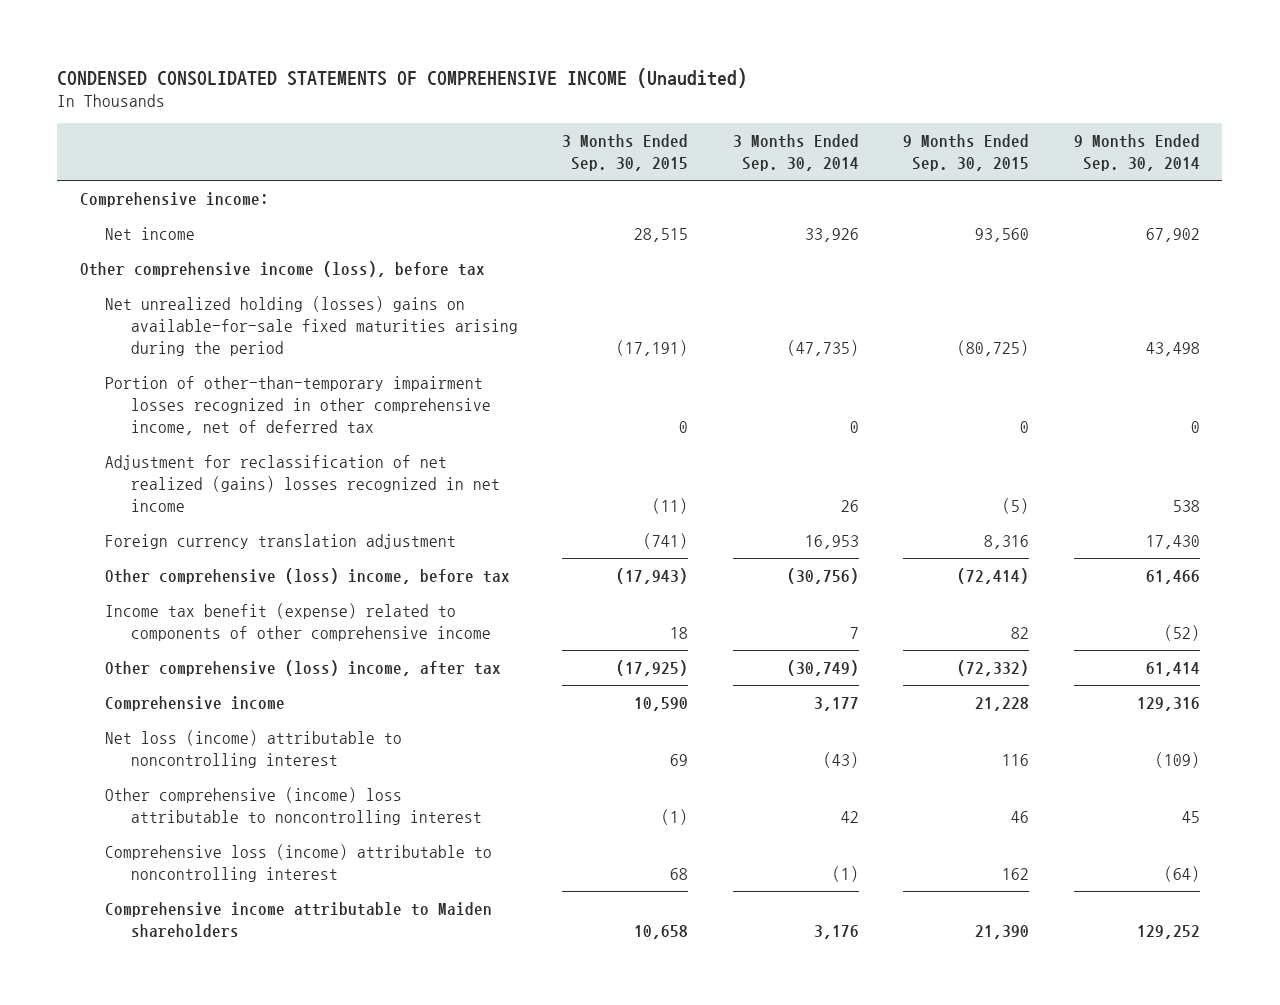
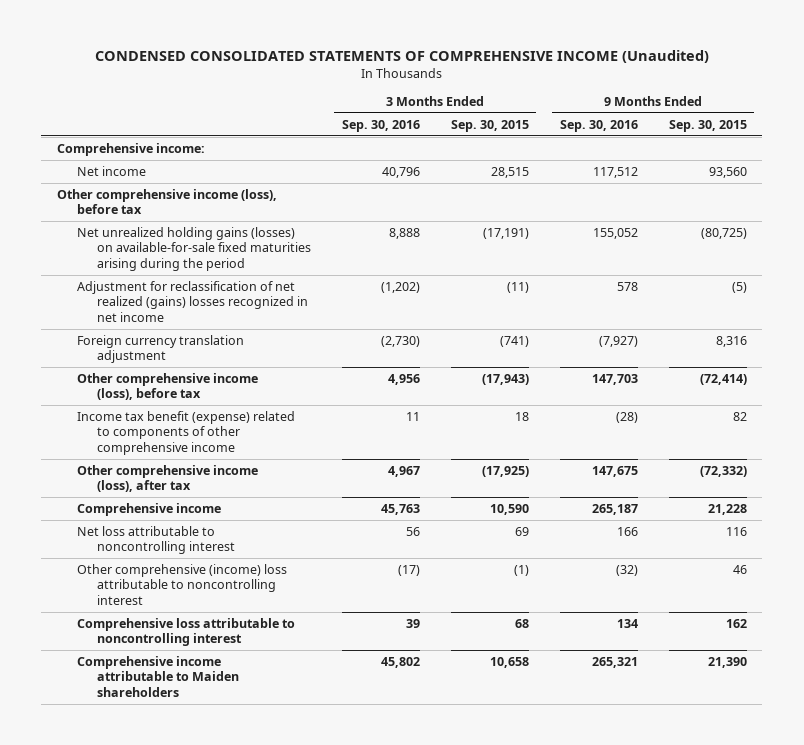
[732,134,859,172] 3 Months Ended Sep. 30, 2014 -> none
[1074,134,1201,172] 9 Months Ended Sep. 30, 2014 -> none
none -> [341,119,420,132] Sep. 30, 2016
none -> [559,119,638,132] Sep. 30, 2016
[105,375,491,435] Portion of other-than-temporary impairment losses recognized in other comprehensive income, net of deferred tax -> none
[105,295,518,356] Net unrealized holding (losses) gains on available-for-sale fixed maturities arising during the period -> [76,226,311,272] Net unrealized holding gains (losses) on available-for-sale fixed maturities arising during the period
[105,567,511,584] Other comprehensive (loss) income, before tax -> [76,372,258,401] Other comprehensive income (loss), before tax
[105,659,502,676] Other comprehensive (loss) income, after tax -> [76,464,258,493] Other comprehensive income (loss), after tax
[105,729,403,768] Net loss (income) attributable to noncontrolling interest -> [76,525,235,555] Net loss attributable to noncontrolling interest
[105,843,493,882] Comprehensive loss (income) attributable to noncontrolling interest -> [76,617,295,647] Comprehensive loss attributable to noncontrolling interest

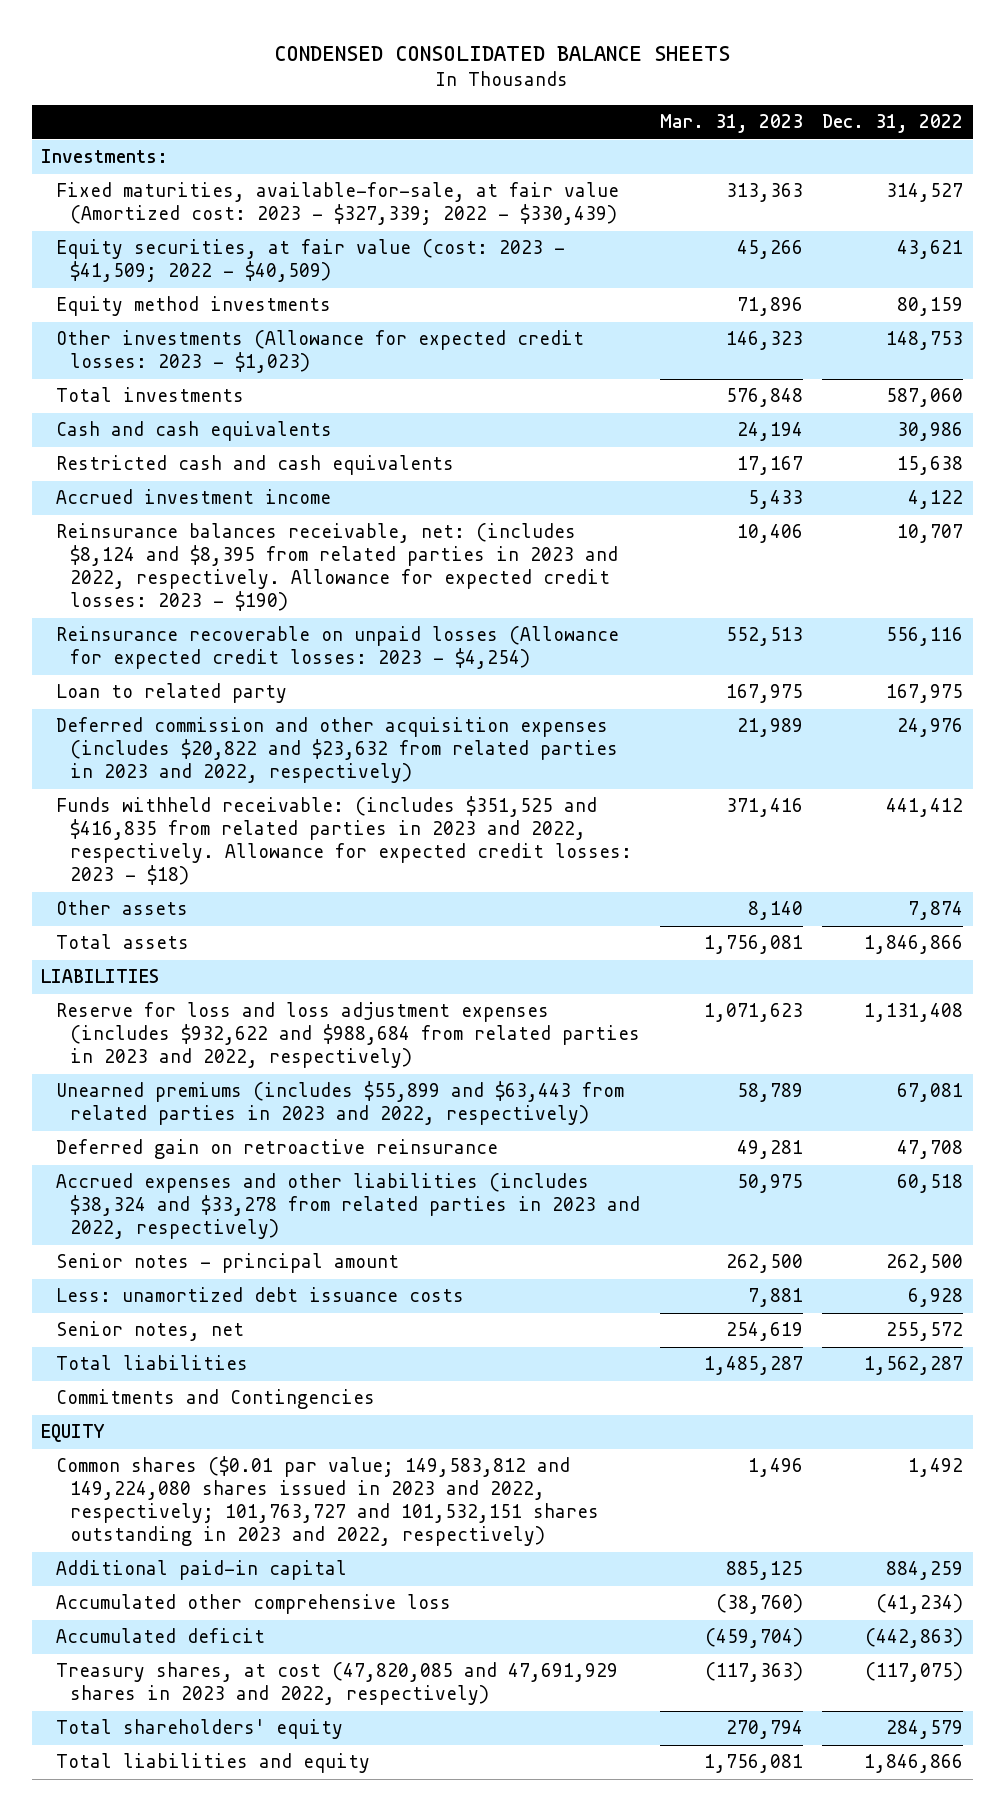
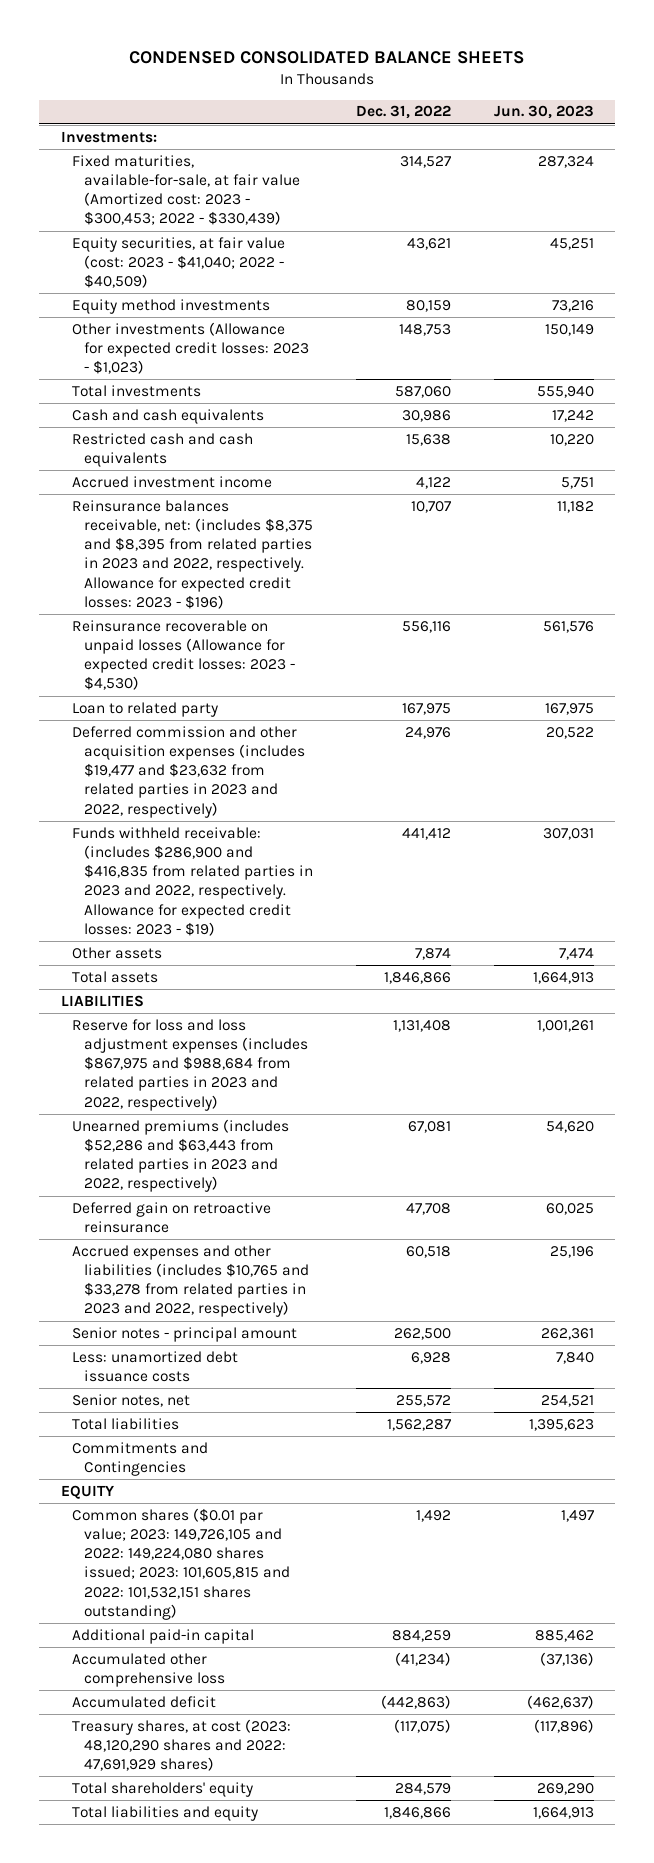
[659,114,803,134] Mar. 31, 2023 -> none
none -> [493,105,594,120] Jun. 30, 2023
[55,182,619,226] Fixed maturities, available-for-sale, at fair value (Amortized cost: 2023 - $327,339; 2022 - $330,439) -> [72,154,300,226] Fixed maturities, available-for-sale, at fair value (Amortized cost: 2023 - $300,453; 2022 - $330,439)
[55,239,565,283] Equity securities, at fair value (cost: 2023 - $41,509; 2022 - $40,509) -> [72,236,286,289] Equity securities, at fair value (cost: 2023 - $41,040; 2022 - $40,509)
[55,523,619,612] Reinsurance balances receivable, net: (includes $8,124 and $8,395 from related parties in 2023 and 2022, respectively. Allowance for expected credit losses: 2023 - $190) -> [72,499,313,609] Reinsurance balances receivable, net: (includes $8,375 and $8,395 from related parties in 2023 and 2022, respectively. Allowance for expected credit losses: 2023 - $196)
[55,626,619,670] Reinsurance recoverable on unpaid losses (Allowance for expected credit losses: 2023 - $4,254) -> [72,619,295,691] Reinsurance recoverable on unpaid losses (Allowance for expected credit losses: 2023 - $4,530)
[55,717,619,784] Deferred commission and other acquisition expenses (includes $20,822 and $23,632 from related parties in 2023 and 2022, respectively) -> [72,725,305,818] Deferred commission and other acquisition expenses (includes $19,477 and $23,632 from related parties in 2023 and 2022, respectively)
[55,796,633,886] Funds withheld receivable: (includes $351,525 and $416,835 from related parties in 2023 and 2022, respectively. Allowance for expected credit losses: 2023 - $18) -> [72,826,313,936] Funds withheld receivable: (includes $286,900 and $416,835 from related parties in 2023 and 2022, respectively. Allowance for expected credit losses: 2023 - $19)
[55,1002,641,1069] Reserve for loss and loss adjustment expenses (includes $932,622 and $988,684 from related parties in 2023 and 2022, respectively) -> [72,1018,308,1111] Reserve for loss and loss adjustment expenses (includes $867,975 and $988,684 from related parties in 2023 and 2022, respectively)
[55,1081,624,1126] Unearned premiums (includes $55,899 and $63,443 from related parties in 2023 and 2022, respectively) -> [72,1118,290,1193] Unearned premiums (includes $52,286 and $63,443 from related parties in 2023 and 2022, respectively)
[55,1173,641,1240] Accrued expenses and other liabilities (includes $38,324 and $33,278 from related parties in 2023 and 2022, respectively) -> [72,1244,309,1318] Accrued expenses and other liabilities (includes $10,765 and $33,278 from related parties in 2023 and 2022, respectively)
[55,1456,600,1547] Common shares ($0.01 par value; 149,583,812 and 149,224,080 shares issued in 2023 and 2022, respectively; 101,763,727 and 101,532,151 shares outstanding in 2023 and 2022, respectively) -> [72,1507,290,1620] Common shares ($0.01 par value; 2023: 149,726,105 and 2022: 149,224,080 shares issued; 2023: 101,605,815 and 2022: 101,532,151 shares outstanding)
[55,1662,618,1706] Treasury shares, at cost (47,820,085 and 47,691,929 shares in 2023 and 2022, respectively) -> [72,1718,292,1772] Treasury shares, at cost (2023: 48,120,290 shares and 2022: 47,691,929 shares)

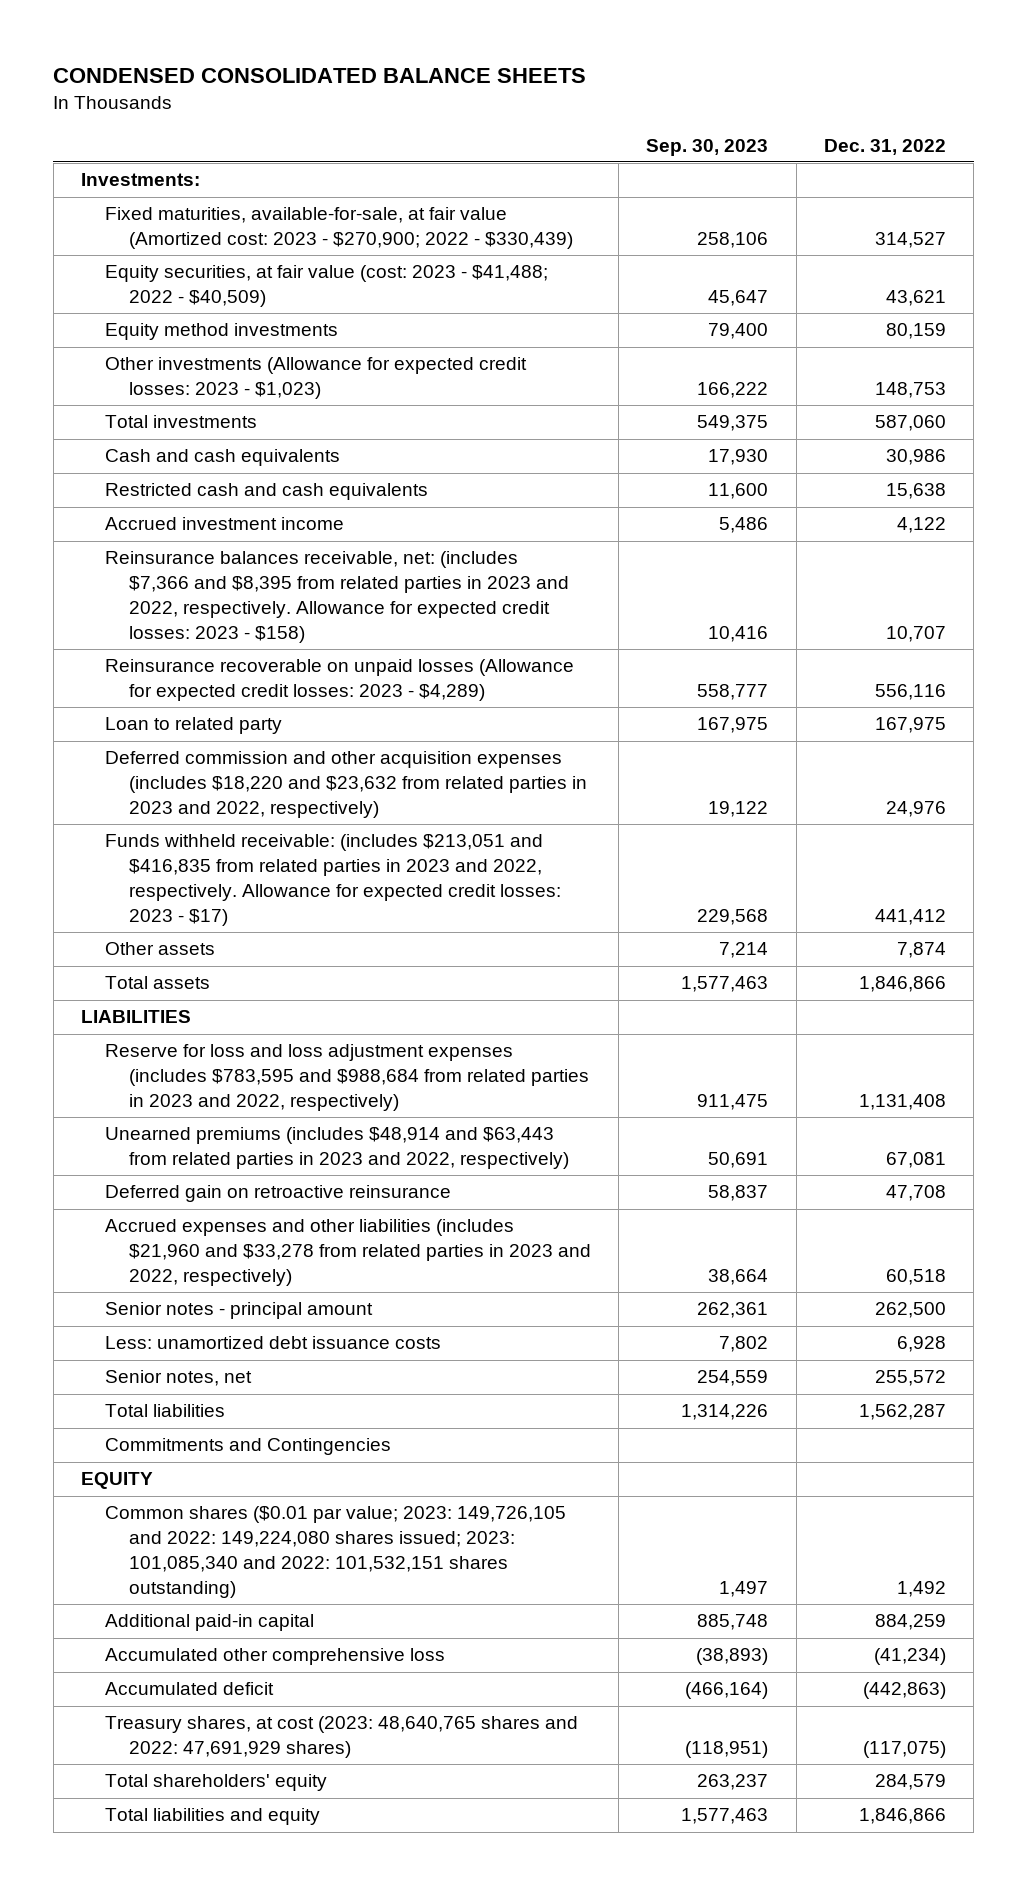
[493,105,594,120] Jun. 30, 2023 -> none
none -> [646,138,769,156] Sep. 30, 2023
[72,154,300,226] Fixed maturities, available-for-sale, at fair value (Amortized cost: 2023 - $300,453; 2022 - $330,439) -> [104,207,573,250] Fixed maturities, available-for-sale, at fair value (Amortized cost: 2023 - $270,900; 2022 - $330,439)
[72,236,286,289] Equity securities, at fair value (cost: 2023 - $41,040; 2022 - $40,509) -> [104,265,548,308] Equity securities, at fair value (cost: 2023 - $41,488; 2022 - $40,509)
[72,499,313,609] Reinsurance balances receivable, net: (includes $8,375 and $8,395 from related parties in 2023 and 2022, respectively. Allowance for expected credit losses: 2023 - $196) -> [104,551,569,643] Reinsurance balances receivable, net: (includes $7,366 and $8,395 from related parties in 2023 and 2022, respectively. Allowance for expected credit losses: 2023 - $158)
[72,619,295,691] Reinsurance recoverable on unpaid losses (Allowance for expected credit losses: 2023 - $4,530) -> [104,659,574,702] Reinsurance recoverable on unpaid losses (Allowance for expected credit losses: 2023 - $4,289)
[72,725,305,818] Deferred commission and other acquisition expenses (includes $19,477 and $23,632 from related parties in 2023 and 2022, respectively) -> [104,751,587,818] Deferred commission and other acquisition expenses (includes $18,220 and $23,632 from related parties in 2023 and 2022, respectively)
[72,826,313,936] Funds withheld receivable: (includes $286,900 and $416,835 from related parties in 2023 and 2022, respectively. Allowance for expected credit losses: 2023 - $19) -> [104,834,561,926] Funds withheld receivable: (includes $213,051 and $416,835 from related parties in 2023 and 2022, respectively. Allowance for expected credit losses: 2023 - $17)
[72,1018,308,1111] Reserve for loss and loss adjustment expenses (includes $867,975 and $988,684 from related parties in 2023 and 2022, respectively) -> [104,1044,589,1111] Reserve for loss and loss adjustment expenses (includes $783,595 and $988,684 from related parties in 2023 and 2022, respectively)
[72,1118,290,1193] Unearned premiums (includes $52,286 and $63,443 from related parties in 2023 and 2022, respectively) -> [104,1127,569,1170] Unearned premiums (includes $48,914 and $63,443 from related parties in 2023 and 2022, respectively)
[72,1244,309,1318] Accrued expenses and other liabilities (includes $10,765 and $33,278 from related parties in 2023 and 2022, respectively) -> [104,1219,591,1286] Accrued expenses and other liabilities (includes $21,960 and $33,278 from related parties in 2023 and 2022, respectively)
[72,1507,290,1620] Common shares ($0.01 par value; 2023: 149,726,105 and 2022: 149,224,080 shares issued; 2023: 101,605,815 and 2022: 101,532,151 shares outstanding) -> [104,1506,566,1598] Common shares ($0.01 par value; 2023: 149,726,105 and 2022: 149,224,080 shares issued; 2023: 101,085,340 and 2022: 101,532,151 shares outstanding)
[72,1718,292,1772] Treasury shares, at cost (2023: 48,120,290 shares and 2022: 47,691,929 shares) -> [104,1716,578,1759] Treasury shares, at cost (2023: 48,640,765 shares and 2022: 47,691,929 shares)

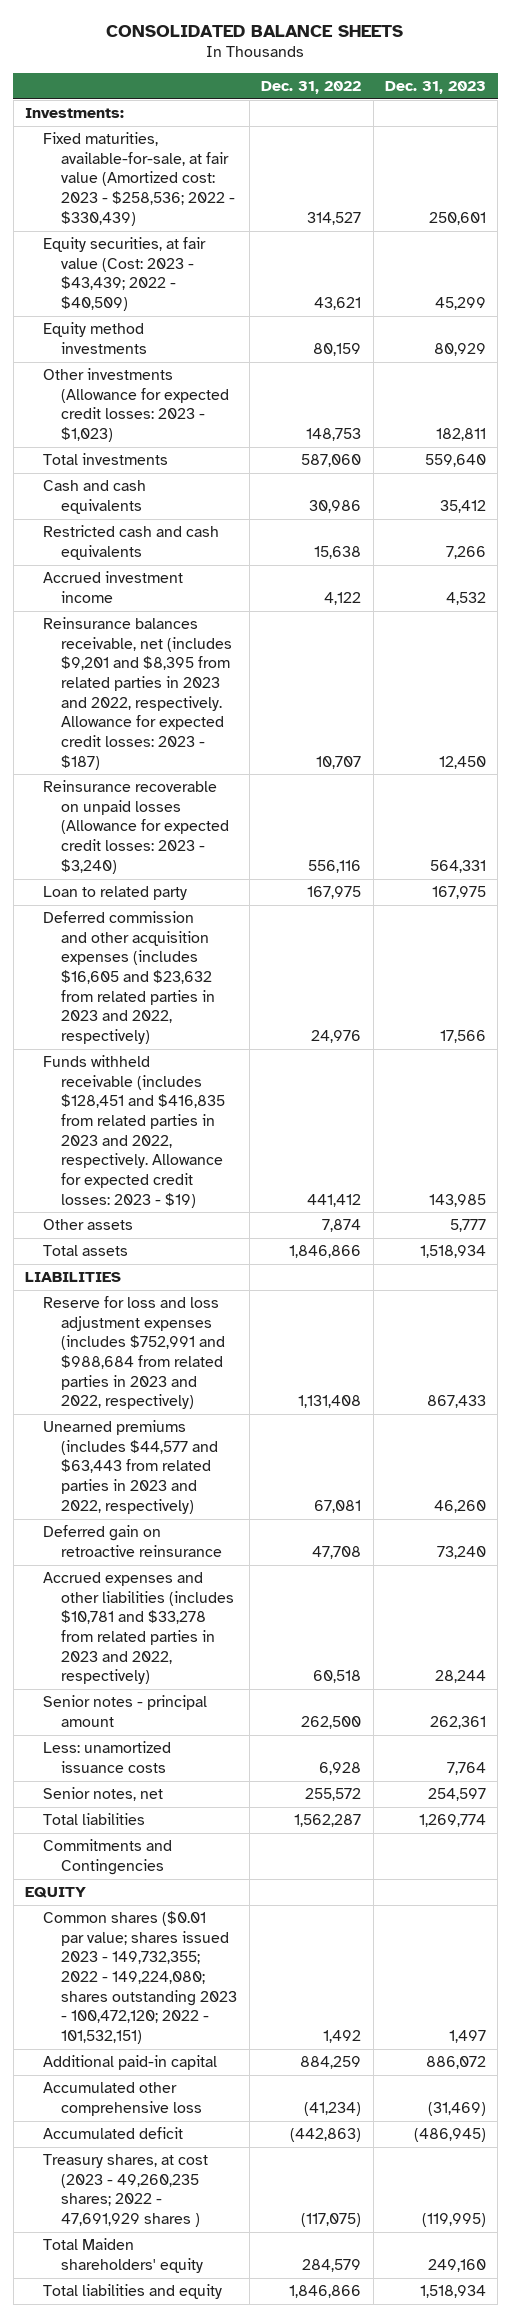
[53,68,587,84] CONDENSED CONSOLIDATED BALANCE SHEETS -> [106,24,404,37] CONSOLIDATED BALANCE SHEETS
[646,138,769,156] Sep. 30, 2023 -> none
none -> [385,80,487,94] Dec. 31, 2023
[104,207,573,250] Fixed maturities, available-for-sale, at fair value (Amortized cost: 2023 - $270,900; 2022 - $330,439) -> [43,132,236,226] Fixed maturities, available-for-sale, at fair value (Amortized cost: 2023 - $258,536; 2022 - $330,439)
[104,265,548,308] Equity securities, at fair value (cost: 2023 - $41,488; 2022 - $40,509) -> [43,237,207,312] Equity securities, at fair value (Cost: 2023 - $43,439; 2022 - $40,509)
[104,551,569,643] Reinsurance balances receivable, net: (includes $7,366 and $8,395 from related parties in 2023 and 2022, respectively. Allowance for expected credit losses: 2023 - $158) -> [43,617,233,770] Reinsurance balances receivable, net (includes $9,201 and $8,395 from related parties in 2023 and 2022, respectively. Allowance for expected credit losses: 2023 - $187)
[104,659,574,702] Reinsurance recoverable on unpaid losses (Allowance for expected credit losses: 2023 - $4,289) -> [43,780,230,874] Reinsurance recoverable on unpaid losses (Allowance for expected credit losses: 2023 - $3,240)
[104,751,587,818] Deferred commission and other acquisition expenses (includes $18,220 and $23,632 from related parties in 2023 and 2022, respectively) -> [43,911,216,1045] Deferred commission and other acquisition expenses (includes $16,605 and $23,632 from related parties in 2023 and 2022, respectively)
[104,834,561,926] Funds withheld receivable: (includes $213,051 and $416,835 from related parties in 2023 and 2022, respectively. Allowance for expected credit losses: 2023 - $17) -> [43,1055,226,1208] Funds withheld receivable (includes $128,451 and $416,835 from related parties in 2023 and 2022, respectively. Allowance for expected credit losses: 2023 - $19)
[104,1044,589,1111] Reserve for loss and loss adjustment expenses (includes $783,595 and $988,684 from related parties in 2023 and 2022, respectively) -> [43,1296,226,1410] Reserve for loss and loss adjustment expenses (includes $752,991 and $988,684 from related parties in 2023 and 2022, respectively)
[104,1127,569,1170] Unearned premiums (includes $48,914 and $63,443 from related parties in 2023 and 2022, respectively) -> [43,1420,219,1514] Unearned premiums (includes $44,577 and $63,443 from related parties in 2023 and 2022, respectively)
[104,1219,591,1286] Accrued expenses and other liabilities (includes $21,960 and $33,278 from related parties in 2023 and 2022, respectively) -> [43,1572,235,1685] Accrued expenses and other liabilities (includes $10,781 and $33,278 from related parties in 2023 and 2022, respectively)
[104,1336,441,1350] Less: unamortized debt issuance costs -> [43,1741,172,1773] Less: unamortized issuance costs
[104,1506,566,1598] Common shares ($0.01 par value; 2023: 149,726,105 and 2022: 149,224,080 shares issued; 2023: 101,085,340 and 2022: 101,532,151 shares outstanding) -> [43,1911,238,2045] Common shares ($0.01 par value; shares issued 2023 - 149,732,355; 2022 - 149,224,080; shares outstanding 2023 - 100,472,120; 2022 - 101,532,151)
[104,1716,578,1759] Treasury shares, at cost (2023: 48,640,765 shares and 2022: 47,691,929 shares) -> [43,2154,209,2228] Treasury shares, at cost (2023 - 49,260,235 shares; 2022 - 47,691,929 shares )
[104,1774,327,1792] Total shareholders' equity -> [43,2238,204,2273] Total Maiden shareholders' equity

